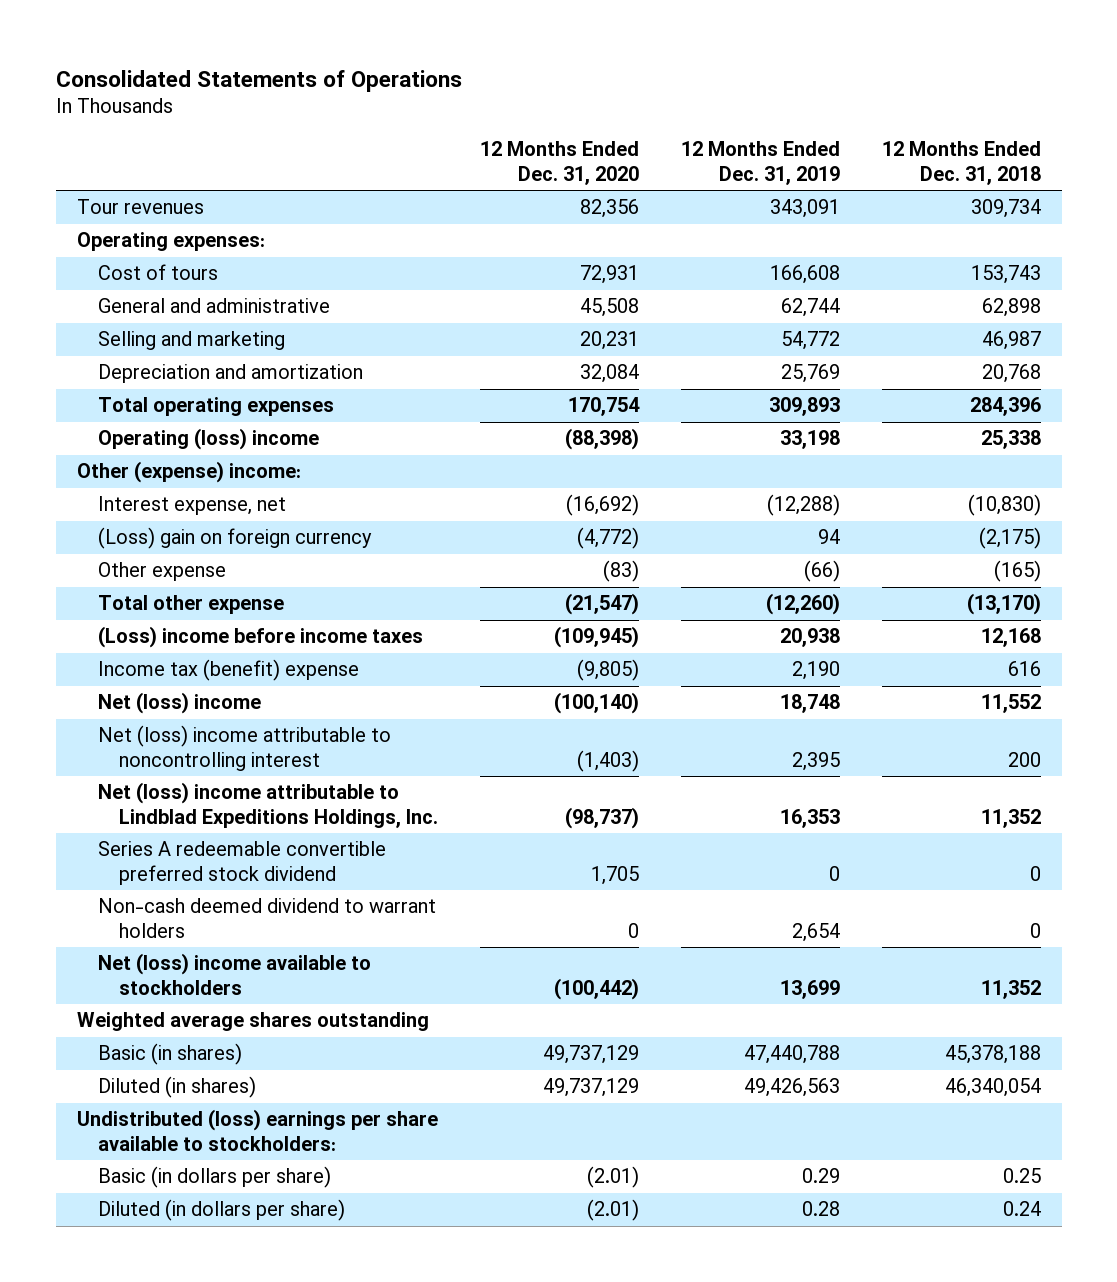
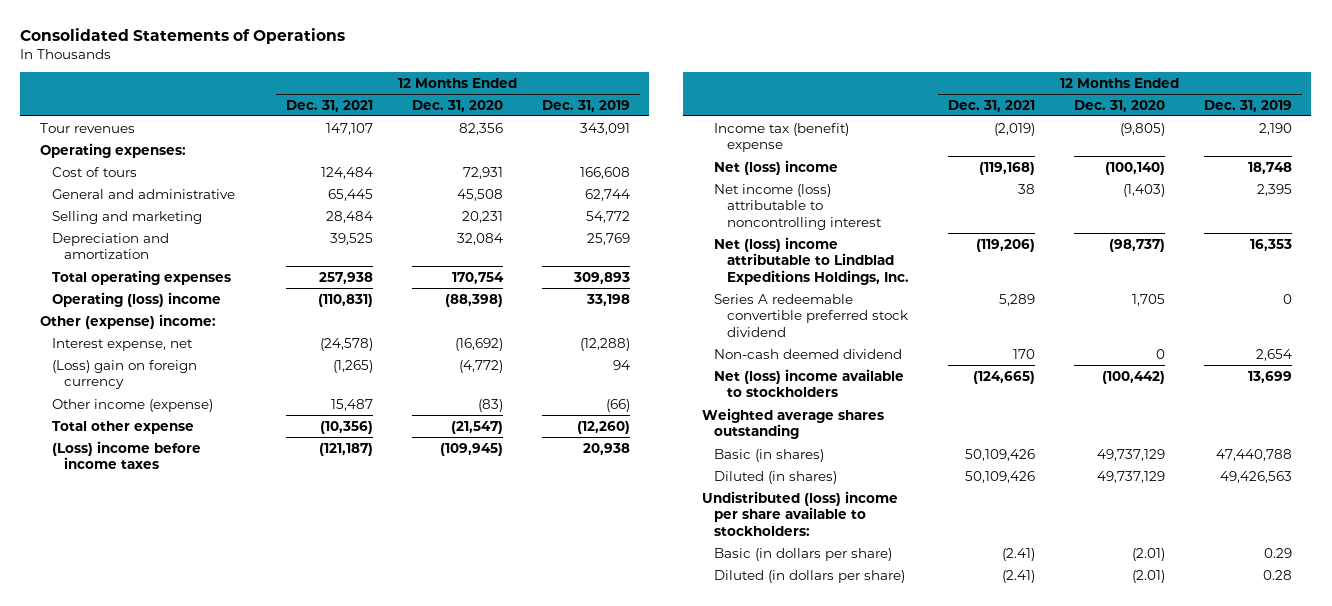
[881,141,1041,186] 12 Months Ended Dec. 31, 2018 -> none
none -> [285,99,373,112] Dec. 31, 2021
[98,562,227,582] Other expense -> [52,398,214,412] Other income (expense)
[98,725,392,772] Net (loss) income attributable to noncontrolling interest -> [714,183,882,231] Net income (loss) attributable to noncontrolling interest
[98,898,437,939] Non-cash deemed dividend to warrant holders -> [714,348,903,359] Non-cash deemed dividend
[76,1109,438,1152] Undistributed (loss) earnings per share available to stockholders: -> [702,490,899,537] Undistributed (loss) income per share available to stockholders:

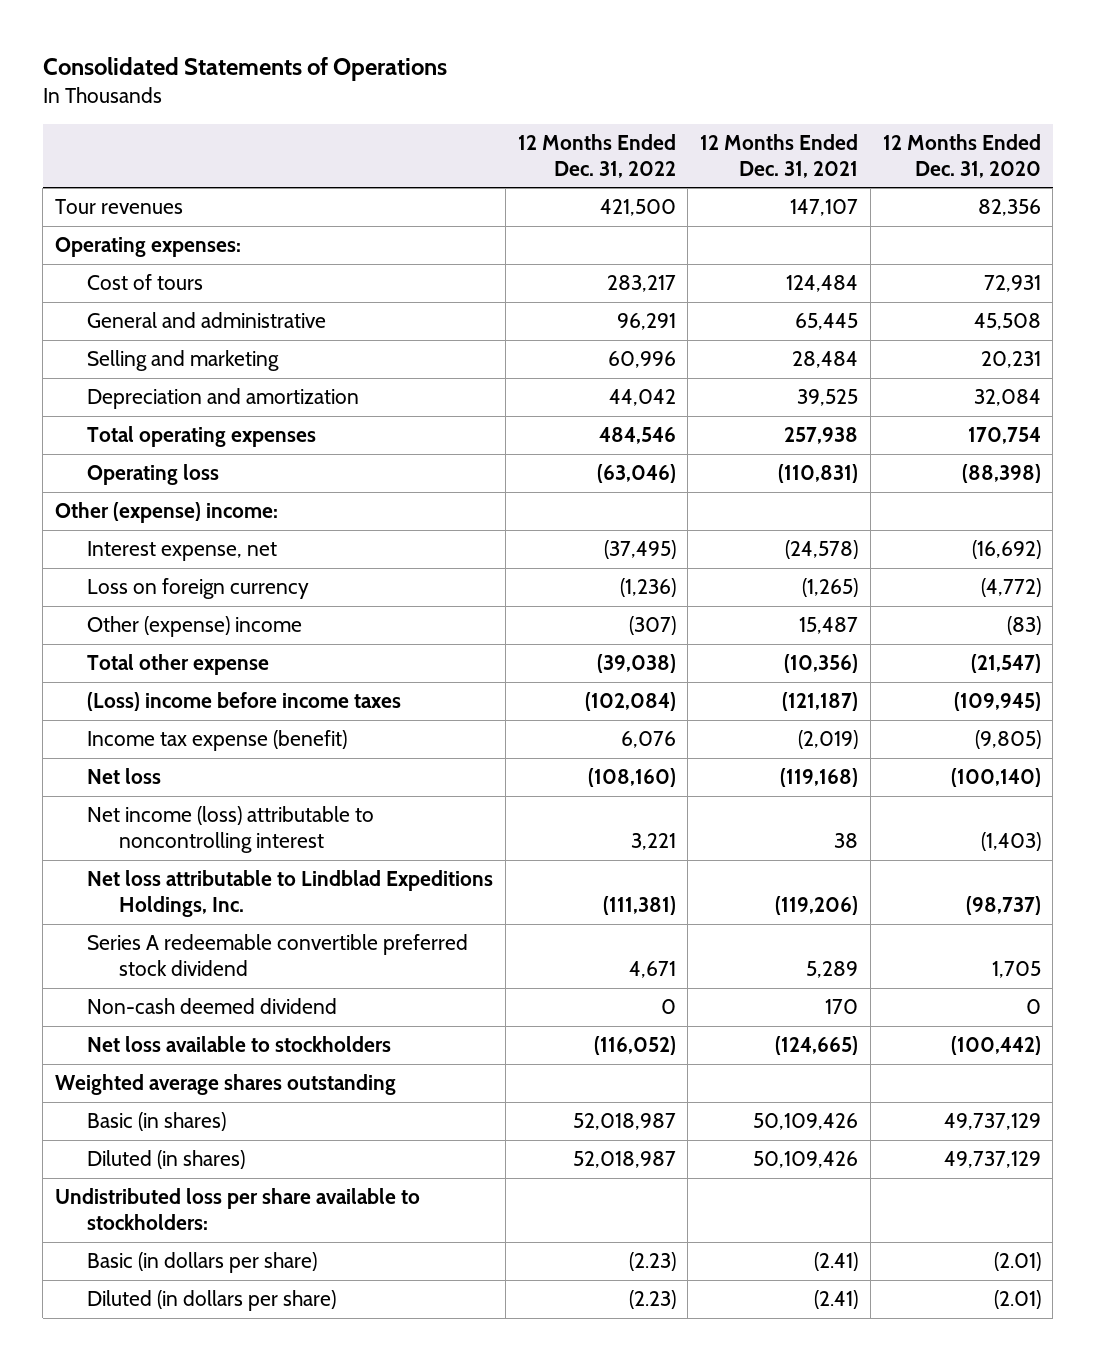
[541,99,630,112] Dec. 31, 2019 -> none
none -> [517,133,676,178] 12 Months Ended Dec. 31, 2022
[52,291,222,307] Operating (loss) income -> [87,464,220,486] Operating loss
[52,359,198,390] (Loss) gain on foreign currency -> [87,578,310,600] Loss on foreign currency
[52,398,214,412] Other income (expense) -> [87,616,303,638] Other (expense) income
[714,122,850,153] Income tax (benefit) expense -> [87,730,348,752] Income tax expense (benefit)
[714,159,839,175] Net (loss) income -> [87,768,162,785] Net loss
[714,236,909,286] Net (loss) income attributable to Lindblad Expeditions Holdings, Inc. -> [87,870,494,918] Net loss attributable to Lindblad Expeditions Holdings, Inc.
[714,368,905,398] Net (loss) income available to stockholders -> [87,1036,392,1053] Net loss available to stockholders
[702,490,899,537] Undistributed (loss) income per share available to stockholders: -> [54,1188,420,1231] Undistributed loss per share available to stockholders:

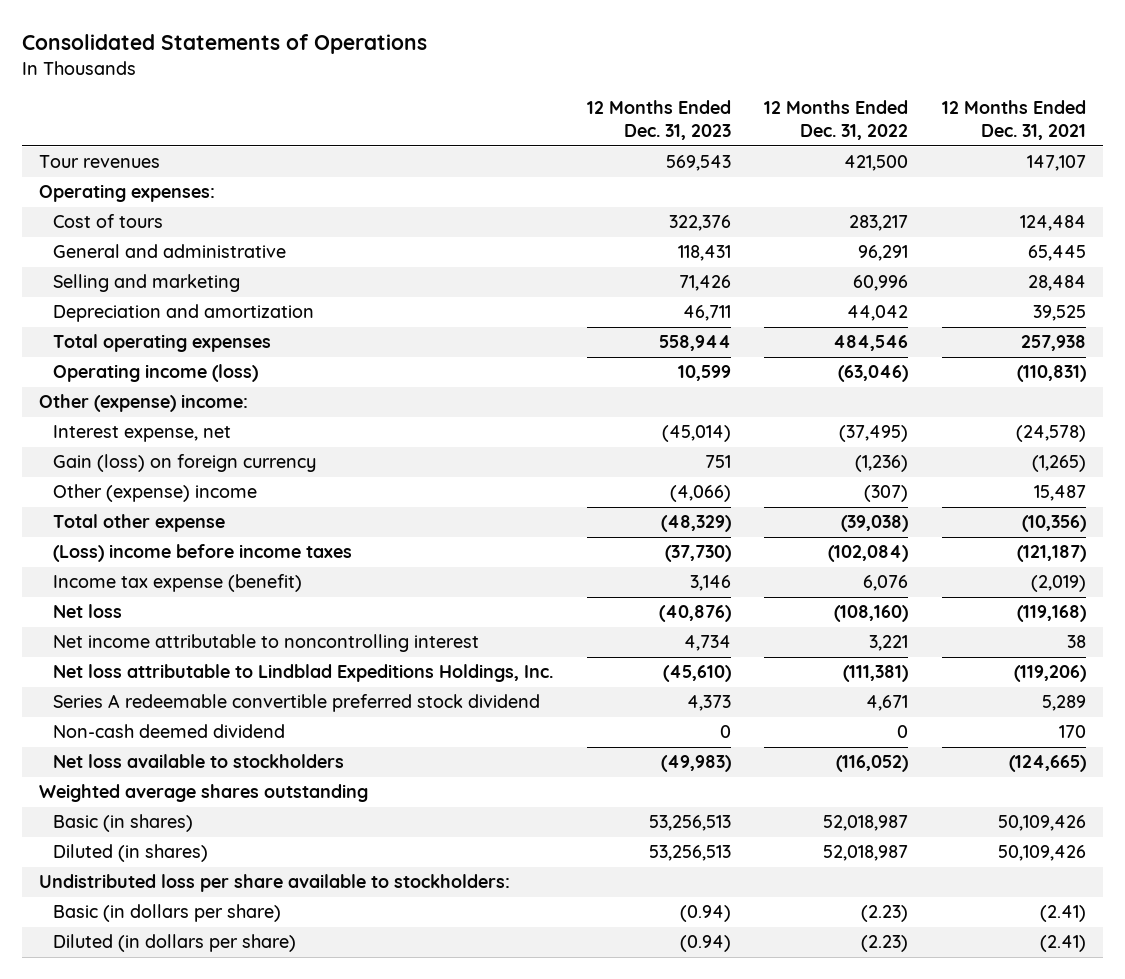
[882,133,1041,178] 12 Months Ended Dec. 31, 2020 -> none
none -> [586,100,731,141] 12 Months Ended Dec. 31, 2023
[87,464,220,486] Operating loss -> [52,364,258,383] Operating income (loss)
[87,578,310,600] Loss on foreign currency -> [52,454,316,473] Gain (loss) on foreign currency
[87,806,375,854] Net income (loss) attributable to noncontrolling interest -> [52,634,479,653] Net income attributable to noncontrolling interest

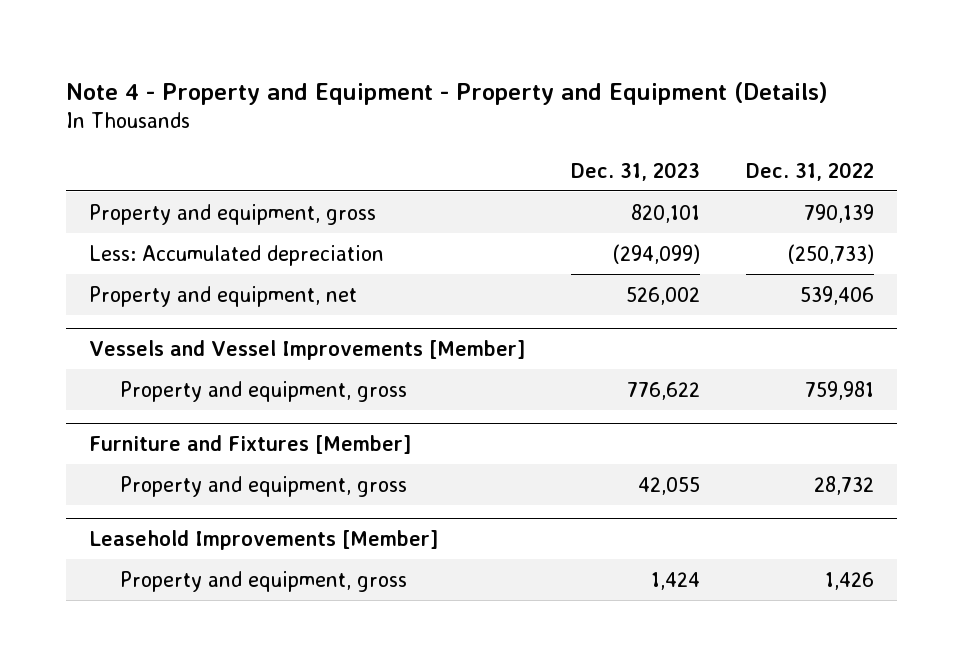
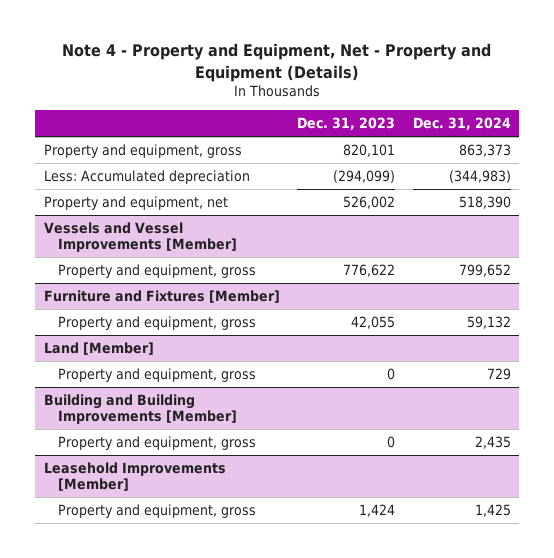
[66,81,829,105] Note 4 - Property and Equipment - Property and Equipment (Details) -> [62,43,492,82] Note 4 - Property and Equipment, Net - Property and Equipment (Details)
[746,161,875,181] Dec. 31, 2022 -> none
none -> [412,117,511,131] Dec. 31, 2024
none -> [43,342,154,356] Land [Member]
none -> [57,368,256,383] Property and equipment, gross
none -> [43,394,237,425] Building and Building Improvements [Member]
none -> [57,436,256,451] Property and equipment, gross

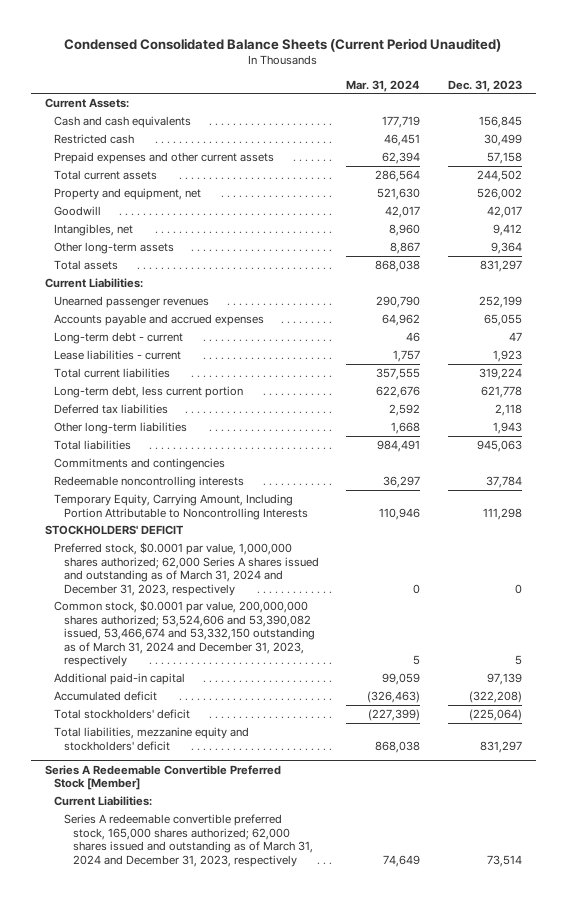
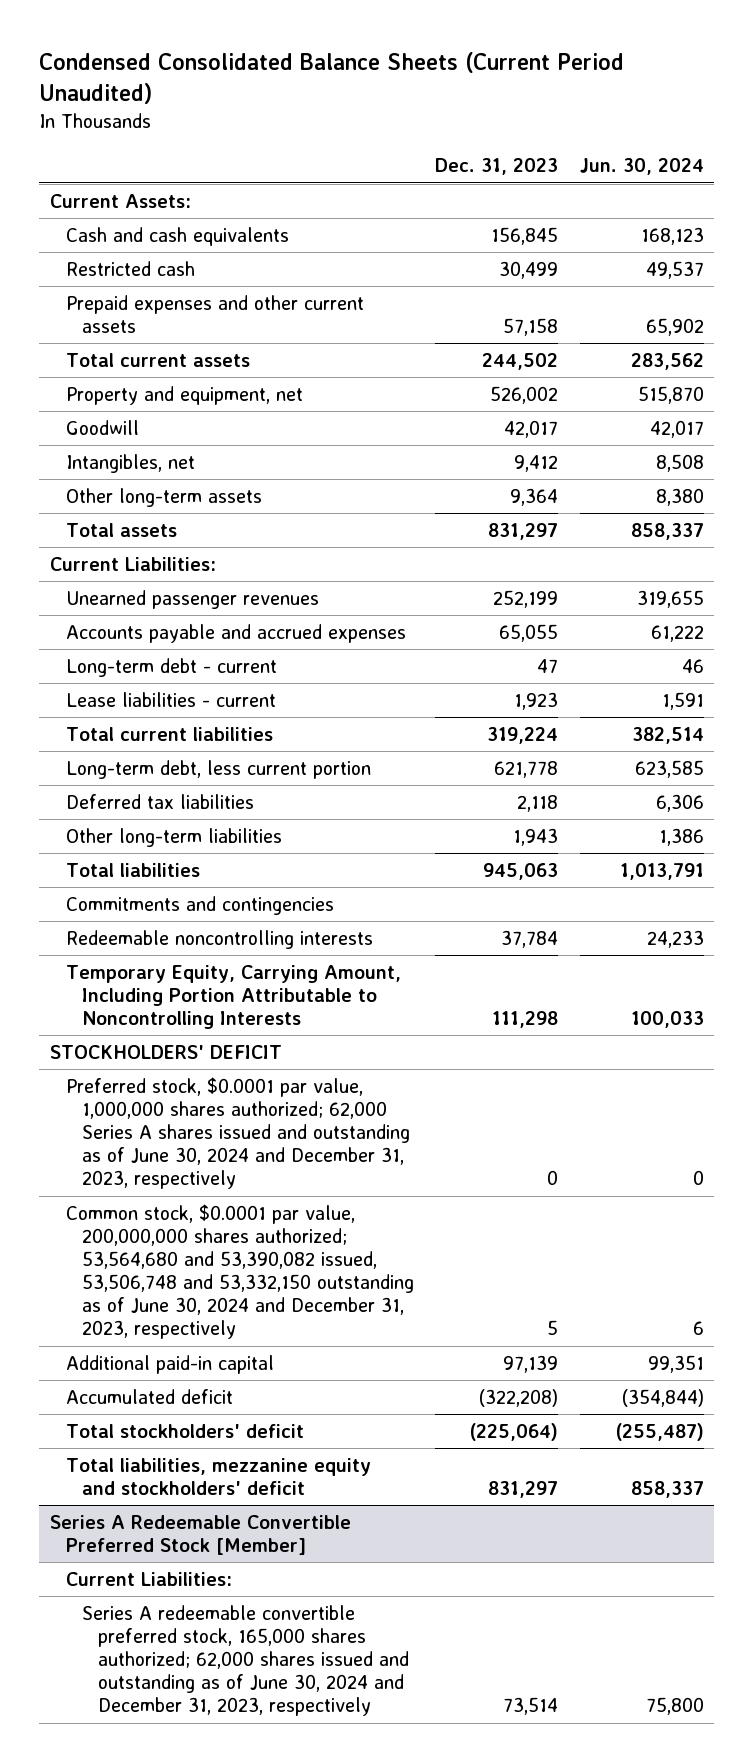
[346,79,421,92] Mar. 31, 2024 -> none
none -> [579,158,704,176] Jun. 30, 2024
[54,541,319,596] Preferred stock, $0.0001 par value, 1,000,000 shares authorized; 62,000 Series A shares issued and outstanding as of March 31, 2024 and December 31, 2023, respectively -> [65,1076,410,1190] Preferred stock, $0.0001 par value, 1,000,000 shares authorized; 62,000 Series A shares issued and outstanding as of June 30, 2024 and December 31, 2023, respectively
[54,599,315,668] Common stock, $0.0001 par value, 200,000,000 shares authorized; 53,524,606 and 53,390,082 issued, 53,466,674 and 53,332,150 outstanding as of March 31, 2024 and December 31, 2023, respectively -> [65,1203,414,1340] Common stock, $0.0001 par value, 200,000,000 shares authorized; 53,564,680 and 53,390,082 issued, 53,506,748 and 53,332,150 outstanding as of June 30, 2024 and December 31, 2023, respectively
[63,813,314,867] Series A redeemable convertible preferred stock, 165,000 shares authorized; 62,000 shares issued and outstanding as of March 31, 2024 and December 31, 2023, respectively -> [81,1604,409,1717] Series A redeemable convertible preferred stock, 165,000 shares authorized; 62,000 shares issued and outstanding as of June 30, 2024 and December 31, 2023, respectively

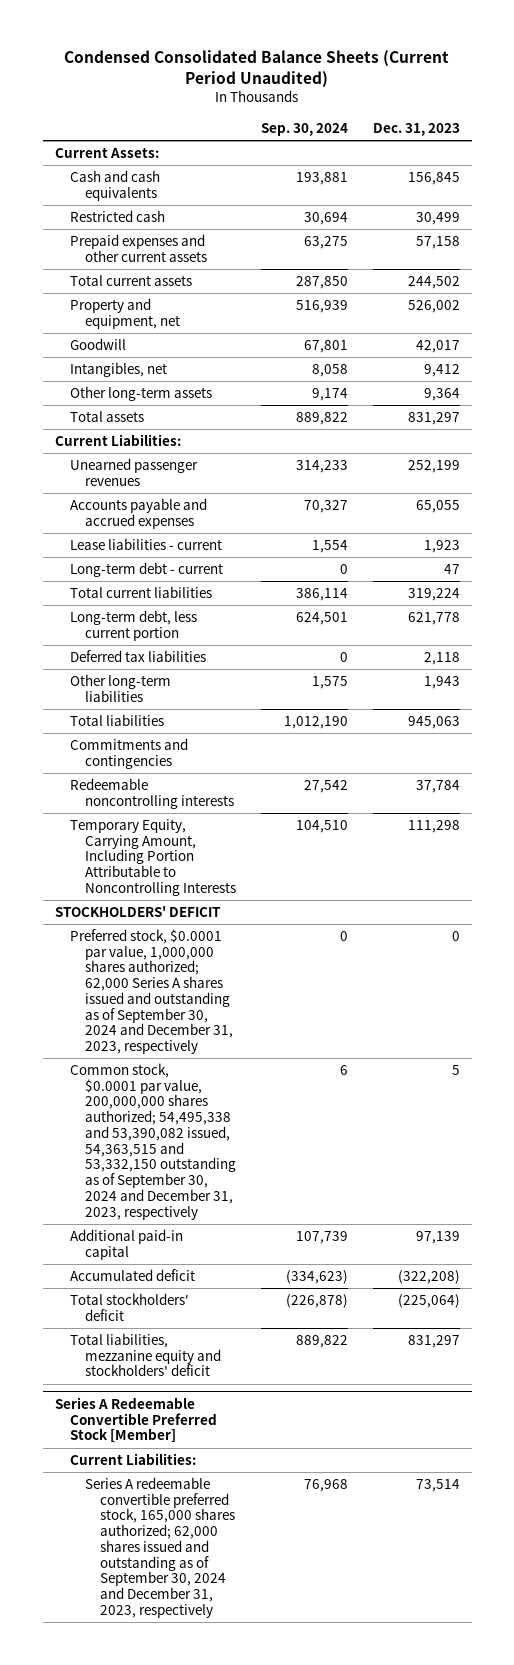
[579,158,704,176] Jun. 30, 2024 -> none
none -> [260,122,348,136] Sep. 30, 2024
[65,657,277,677] Long-term debt - current -> [70,562,224,578] Long-term debt - current
[65,1076,410,1190] Preferred stock, $0.0001 par value, 1,000,000 shares authorized; 62,000 Series A shares issued and outstanding as of June 30, 2024 and December 31, 2023, respectively -> [70,929,234,1055] Preferred stock, $0.0001 par value, 1,000,000 shares authorized; 62,000 Series A shares issued and outstanding as of September 30, 2024 and December 31, 2023, respectively
[65,1203,414,1340] Common stock, $0.0001 par value, 200,000,000 shares authorized; 53,564,680 and 53,390,082 issued, 53,506,748 and 53,332,150 outstanding as of June 30, 2024 and December 31, 2023, respectively -> [70,1063,237,1220] Common stock, $0.0001 par value, 200,000,000 shares authorized; 54,495,338 and 53,390,082 issued, 54,363,515 and 53,332,150 outstanding as of September 30, 2024 and December 31, 2023, respectively
[81,1604,409,1717] Series A redeemable convertible preferred stock, 165,000 shares authorized; 62,000 shares issued and outstanding as of June 30, 2024 and December 31, 2023, respectively -> [85,1477,236,1618] Series A redeemable convertible preferred stock, 165,000 shares authorized; 62,000 shares issued and outstanding as of September 30, 2024 and December 31, 2023, respectively

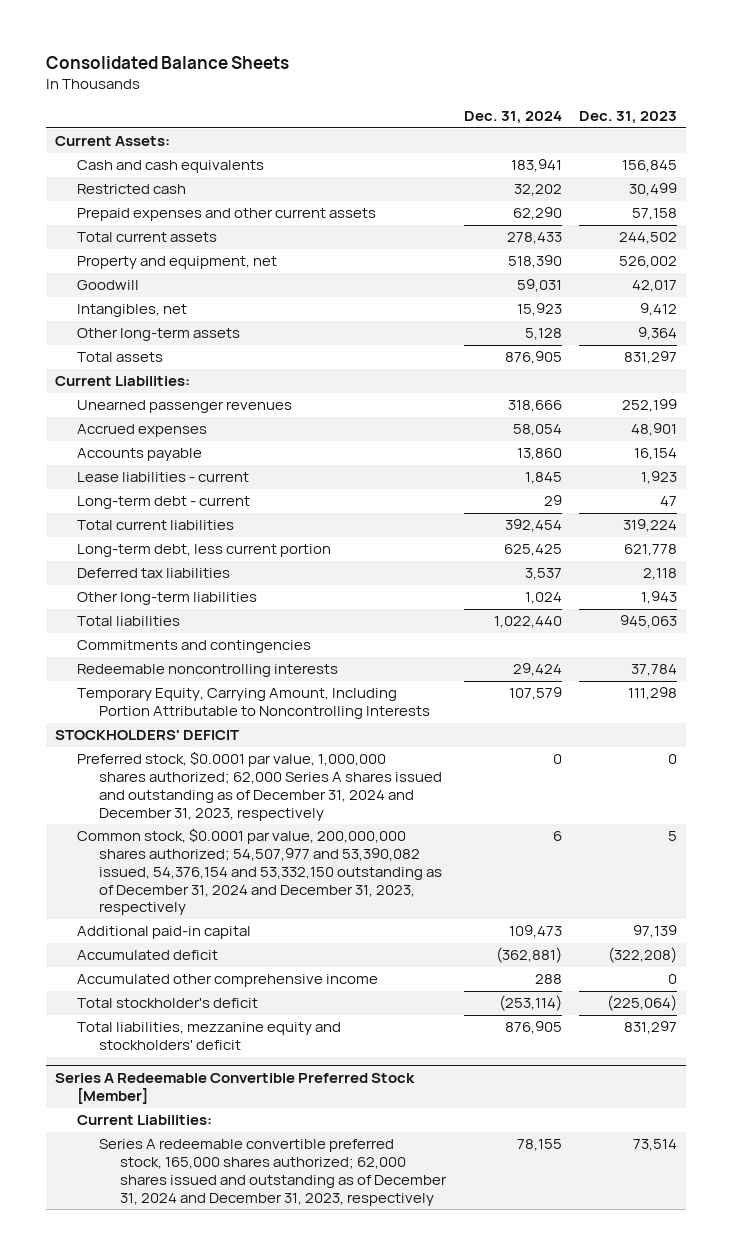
[64,50,450,89] Condensed Consolidated Balance Sheets (Current Period Unaudited) -> [46,56,290,70] Consolidated Balance Sheets
[260,122,348,136] Sep. 30, 2024 -> none
none -> [463,111,562,125] Dec. 31, 2024
[70,498,208,529] Accounts payable and accrued expenses -> none
none -> [76,424,207,438] Accrued expenses
none -> [76,448,202,462] Accounts payable
[70,929,234,1055] Preferred stock, $0.0001 par value, 1,000,000 shares authorized; 62,000 Series A shares issued and outstanding as of September 30, 2024 and December 31, 2023, respectively -> [76,751,442,821] Preferred stock, $0.0001 par value, 1,000,000 shares authorized; 62,000 Series A shares issued and outstanding as of December 31, 2024 and December 31, 2023, respectively
[70,1063,237,1220] Common stock, $0.0001 par value, 200,000,000 shares authorized; 54,495,338 and 53,390,082 issued, 54,363,515 and 53,332,150 outstanding as of September 30, 2024 and December 31, 2023, respectively -> [76,828,442,916] Common stock, $0.0001 par value, 200,000,000 shares authorized; 54,507,977 and 53,390,082 issued, 54,376,154 and 53,332,150 outstanding as of December 31, 2024 and December 31, 2023, respectively
none -> [76,974,378,988] Accumulated other comprehensive income
[70,1293,190,1321] Total stockholders' deficit -> [76,998,258,1009] Total stockholder's deficit
[85,1477,236,1618] Series A redeemable convertible preferred stock, 165,000 shares authorized; 62,000 shares issued and outstanding as of September 30, 2024 and December 31, 2023, respectively -> [98,1139,448,1206] Series A redeemable convertible preferred stock, 165,000 shares authorized; 62,000 shares issued and outstanding as of December 31, 2024 and December 31, 2023, respectively

